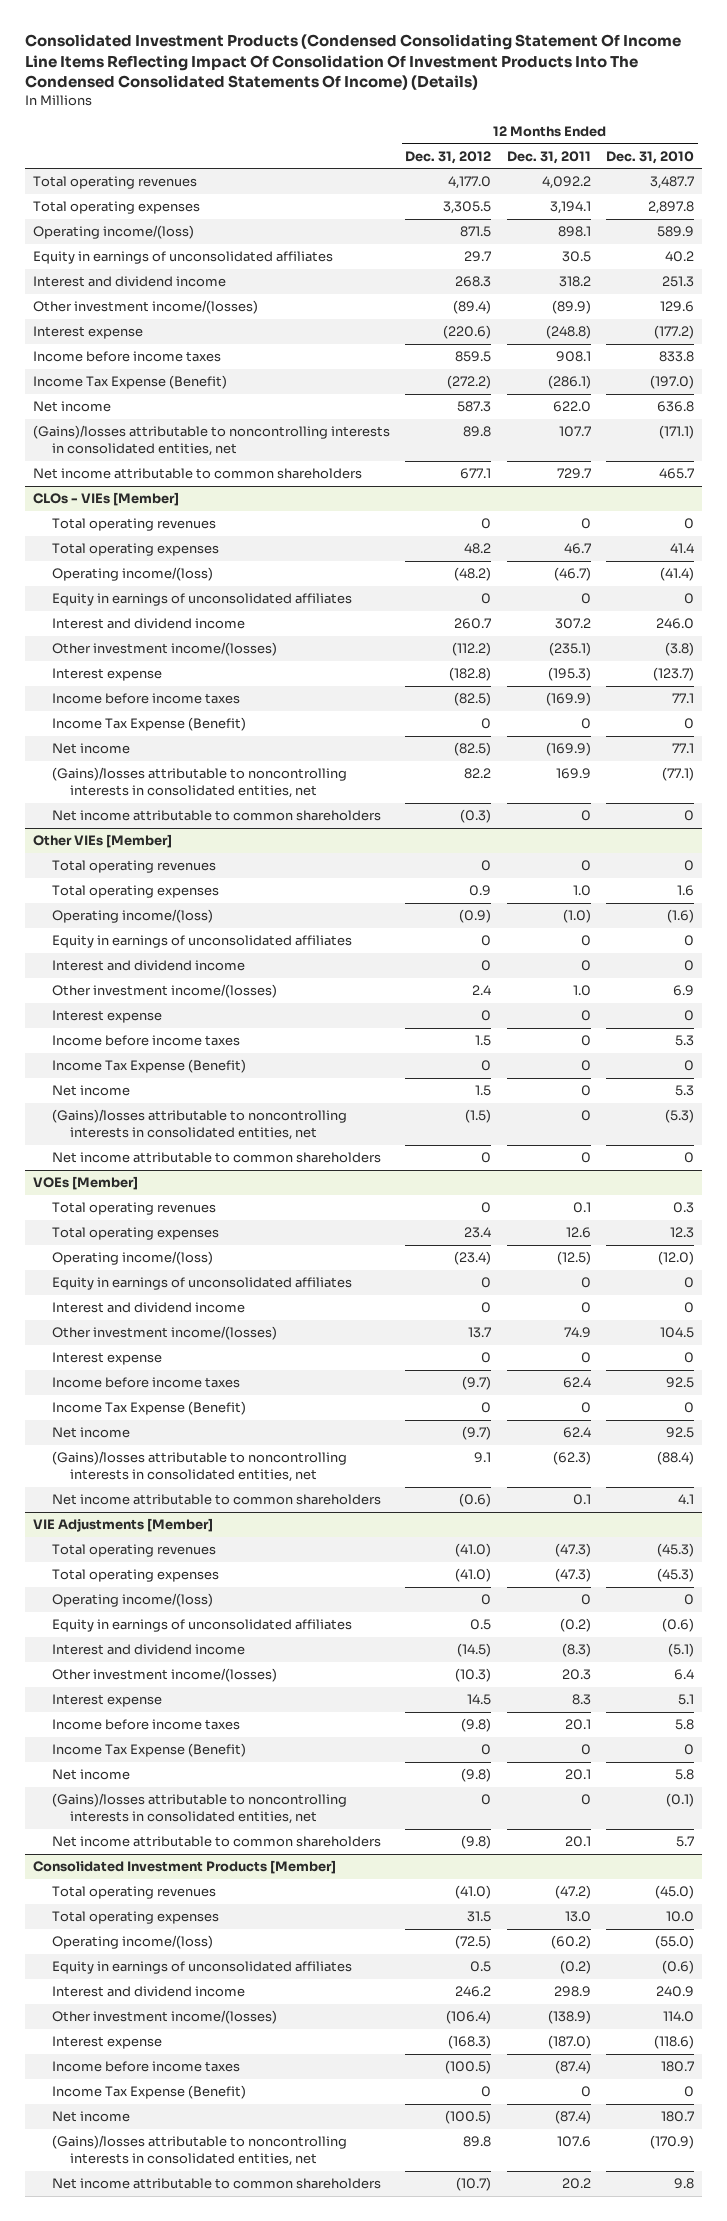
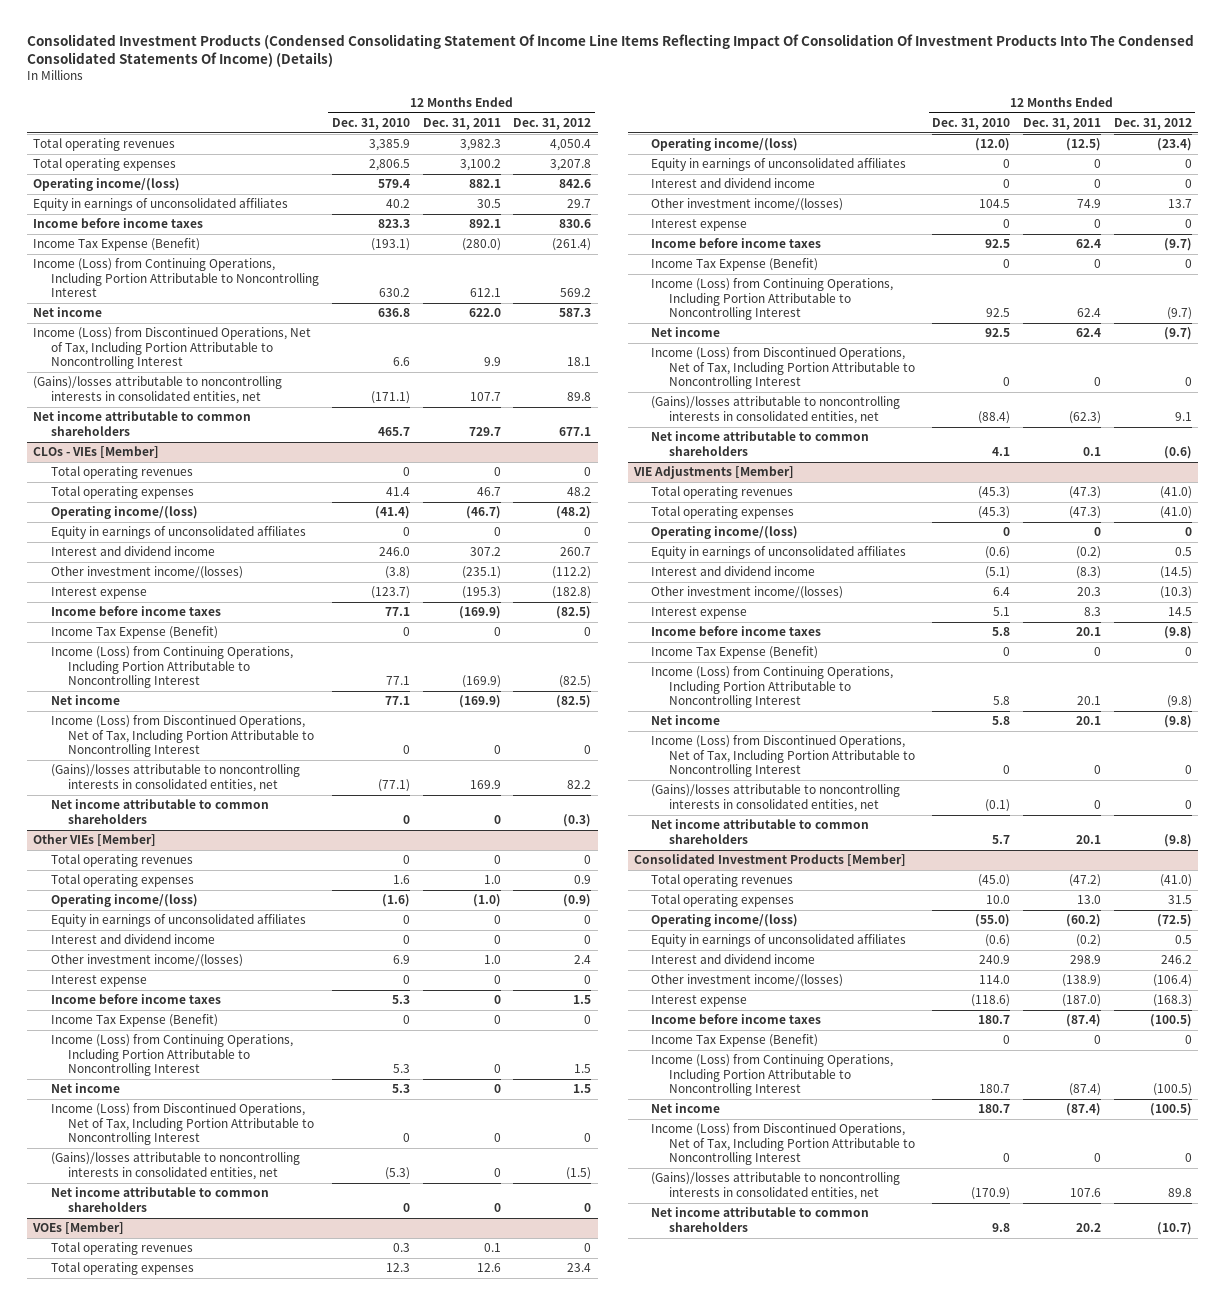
[448,176,492,190] 4,177.0 -> [550,139,592,152] 4,050.4
[541,176,591,190] 4,092.2 -> [459,139,501,152] 3,982.3
[649,176,694,190] 3,487.7 -> [368,139,410,152] 3,385.9
[443,201,492,215] 3,305.5 -> [550,159,592,172] 3,207.8
[549,201,591,215] 3,194.1 -> [459,159,501,172] 3,100.2
[647,201,694,215] 2,897.8 -> [368,159,410,172] 2,806.5
[460,226,492,238] 871.5 -> [559,179,592,189] 842.6
[557,226,591,238] 898.1 -> [468,179,501,189] 882.1
[656,226,694,238] 589.9 -> [377,179,410,189] 579.4
[33,276,227,288] Interest and dividend income -> none
[33,300,259,315] Other investment income/(losses) -> none
[33,326,144,340] Interest expense -> none
[455,351,492,363] 859.5 -> [559,219,592,229] 830.6
[555,351,591,363] 908.1 -> [468,219,501,229] 892.1
[658,351,694,363] 833.8 -> [377,219,410,229] 823.3
[447,375,492,390] (272.2) -> [552,238,592,252] (261.4)
[547,375,591,390] (286.1) -> [461,238,501,252] (280.0)
[649,375,694,390] (197.0) -> [370,238,410,252] (193.1)
none -> [33,258,319,298] Income (Loss) from Continuing Operations, Including Portion Attributable to Noncontrolling Interest
none -> [33,327,312,370] Income (Loss) from Discontinued Operations, Net of Tax, Including Portion Attributable to Noncontrolling Interest
none -> [50,646,293,689] Income (Loss) from Continuing Operations, Including Portion Attributable to Noncontrolling Interest
none -> [50,715,315,758] Income (Loss) from Discontinued Operations, Net of Tax, Including Portion Attributable to Noncontrolling Interest
none -> [50,1034,293,1077] Income (Loss) from Continuing Operations, Including Portion Attributable to Noncontrolling Interest
none -> [50,1103,315,1146] Income (Loss) from Discontinued Operations, Net of Tax, Including Portion Attributable to Noncontrolling Interest
none -> [651,278,894,321] Income (Loss) from Continuing Operations, Including Portion Attributable to Noncontrolling Interest
none -> [651,347,915,390] Income (Loss) from Discontinued Operations, Net of Tax, Including Portion Attributable to Noncontrolling Interest
none -> [651,666,894,709] Income (Loss) from Continuing Operations, Including Portion Attributable to Noncontrolling Interest
none -> [651,735,915,778] Income (Loss) from Discontinued Operations, Net of Tax, Including Portion Attributable to Noncontrolling Interest
none -> [651,1054,894,1097] Income (Loss) from Continuing Operations, Including Portion Attributable to Noncontrolling Interest
none -> [651,1123,915,1166] Income (Loss) from Discontinued Operations, Net of Tax, Including Portion Attributable to Noncontrolling Interest

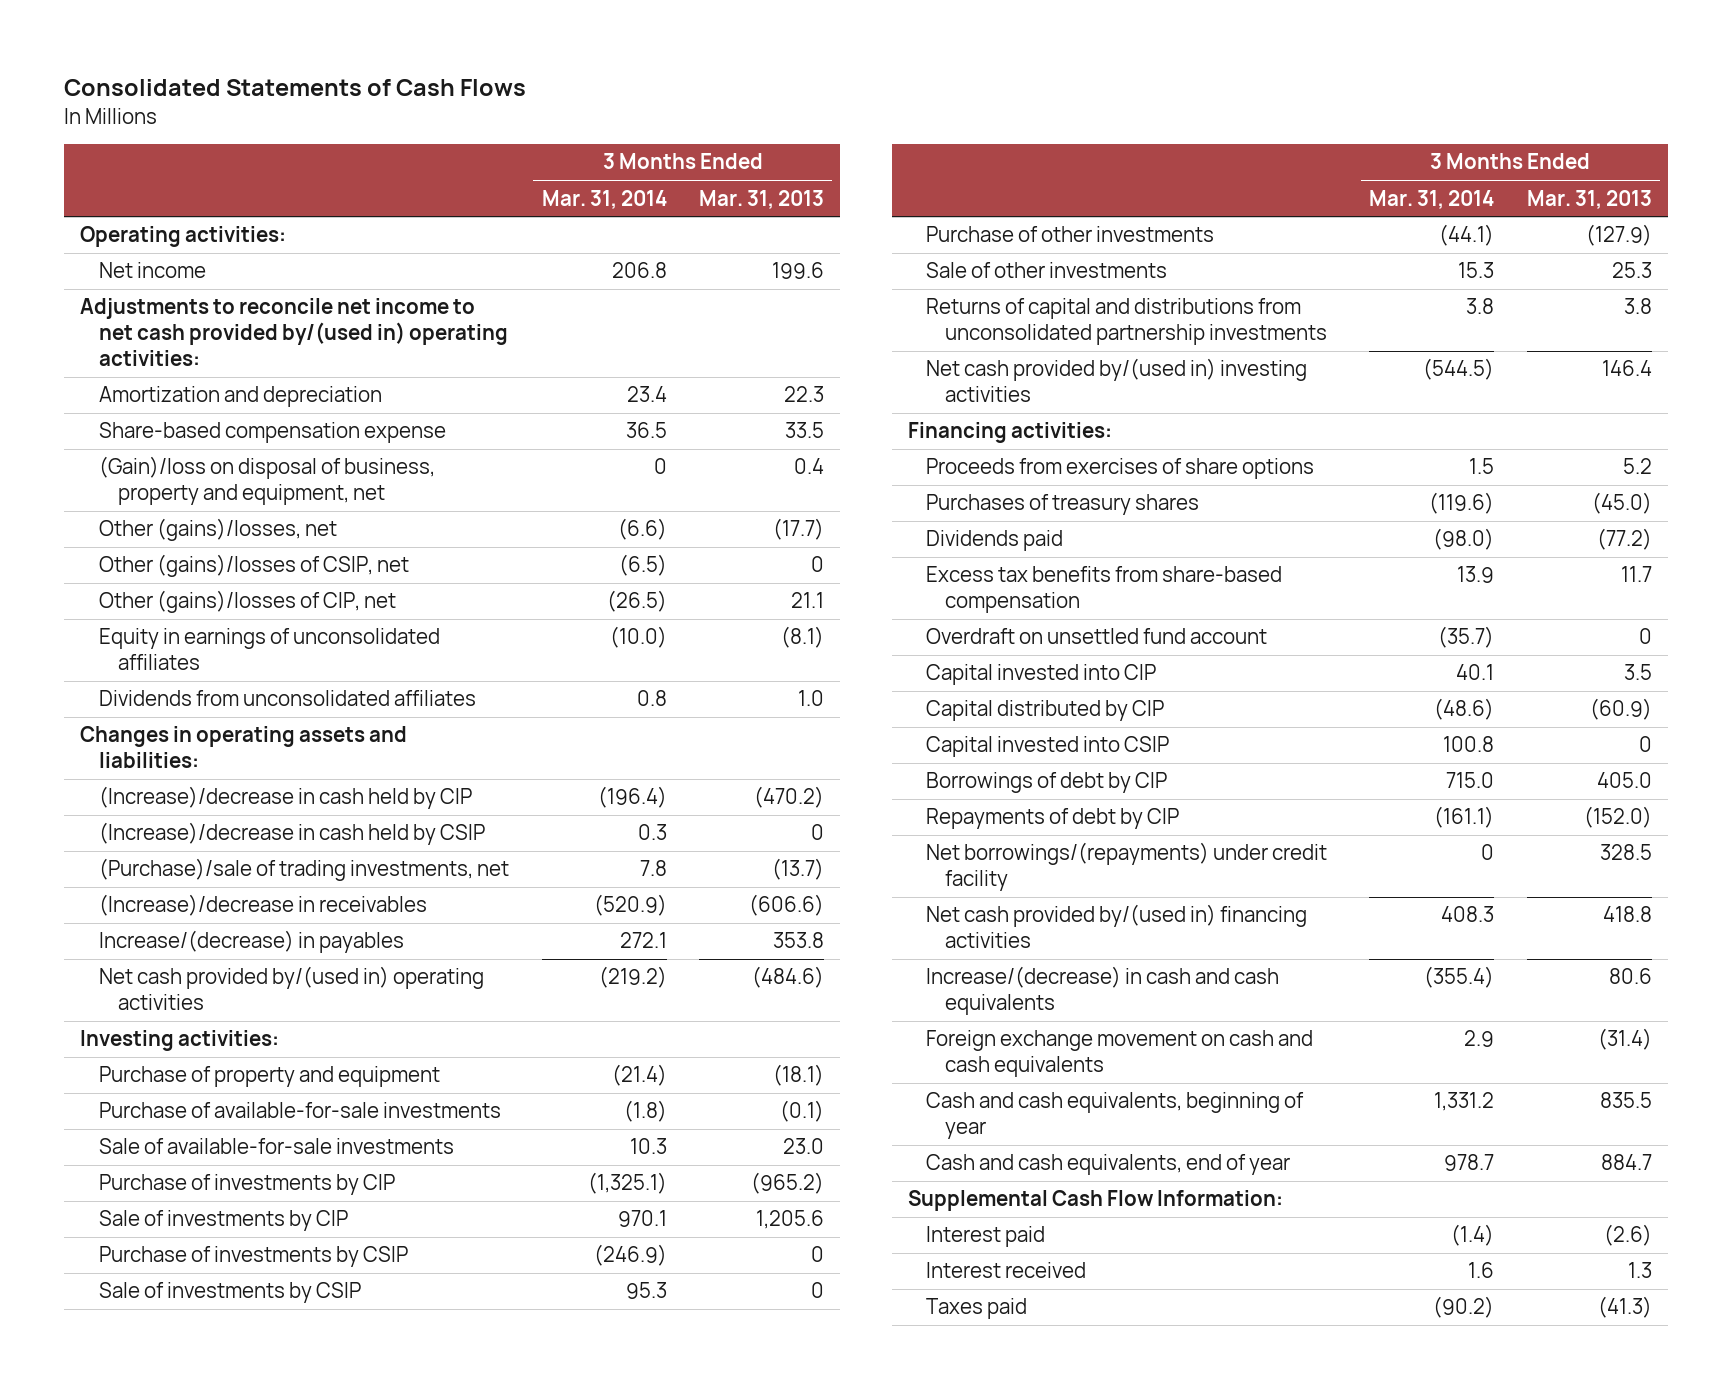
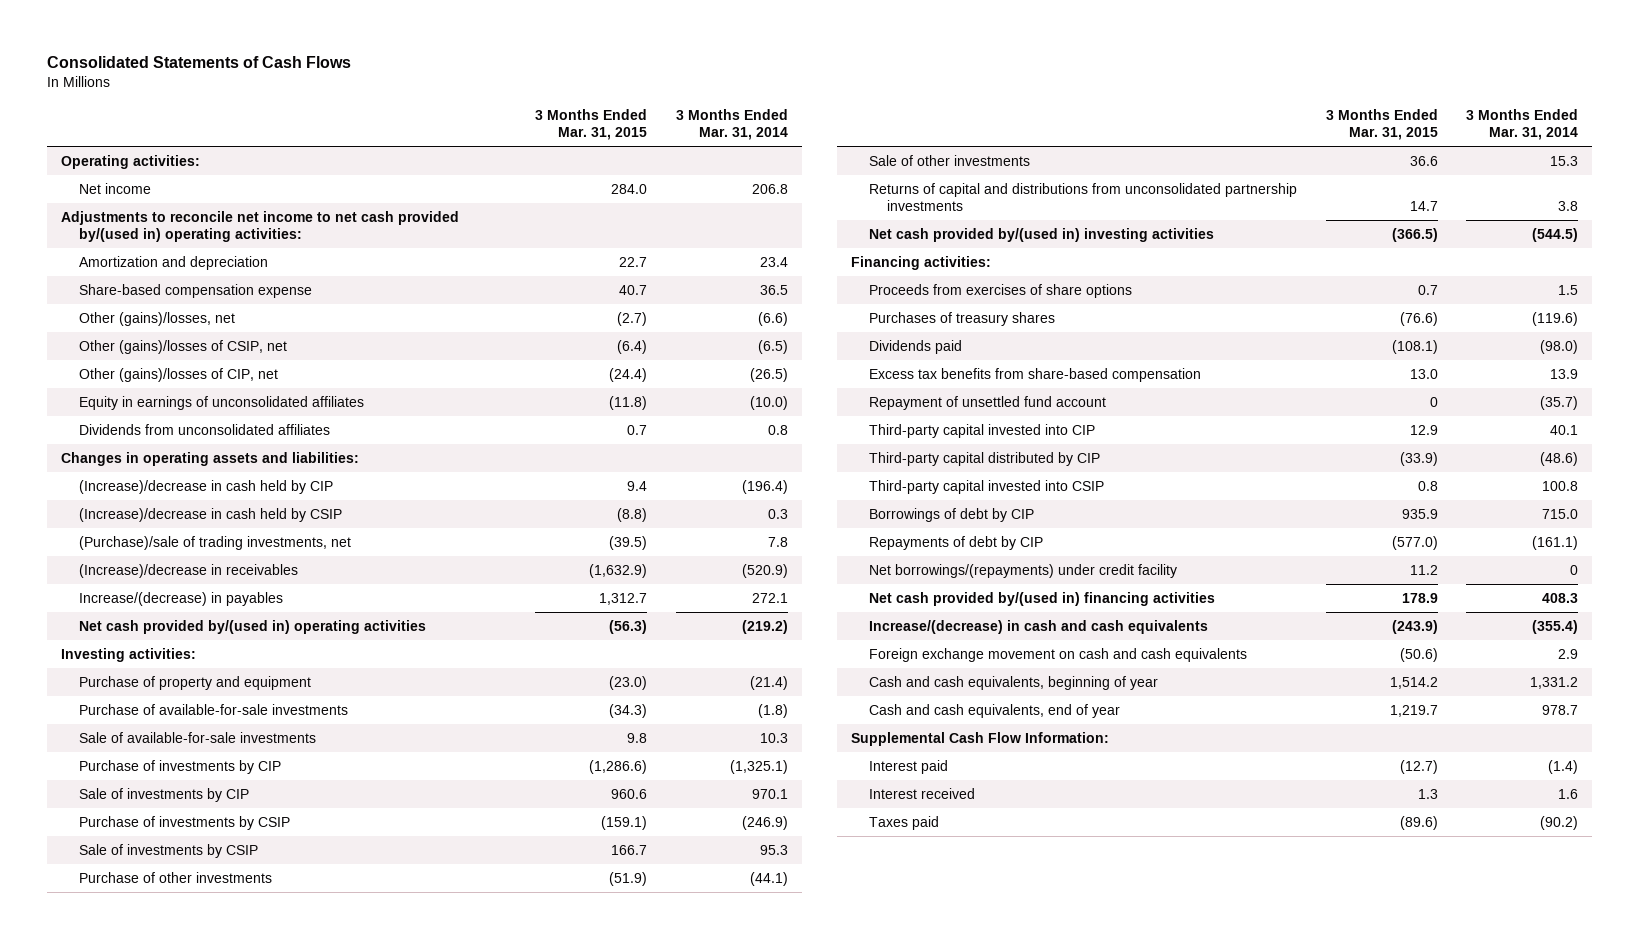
[699,189,825,209] Mar. 31, 2013 -> none
none -> [535,109,648,141] 3 Months Ended Mar. 31, 2015
[99,456,436,506] (Gain)/loss on disposal of business, property and equipment, net -> none
[926,628,1268,645] Overdraft on unsettled fund account -> [869,395,1107,410] Repayment of unsettled fund account
[926,664,1157,686] Capital invested into CIP -> [869,423,1096,438] Third-party capital invested into CIP
[926,700,1165,722] Capital distributed by CIP -> [869,451,1101,466] Third-party capital distributed by CIP
[926,736,1170,758] Capital invested into CSIP -> [869,479,1105,494] Third-party capital invested into CSIP

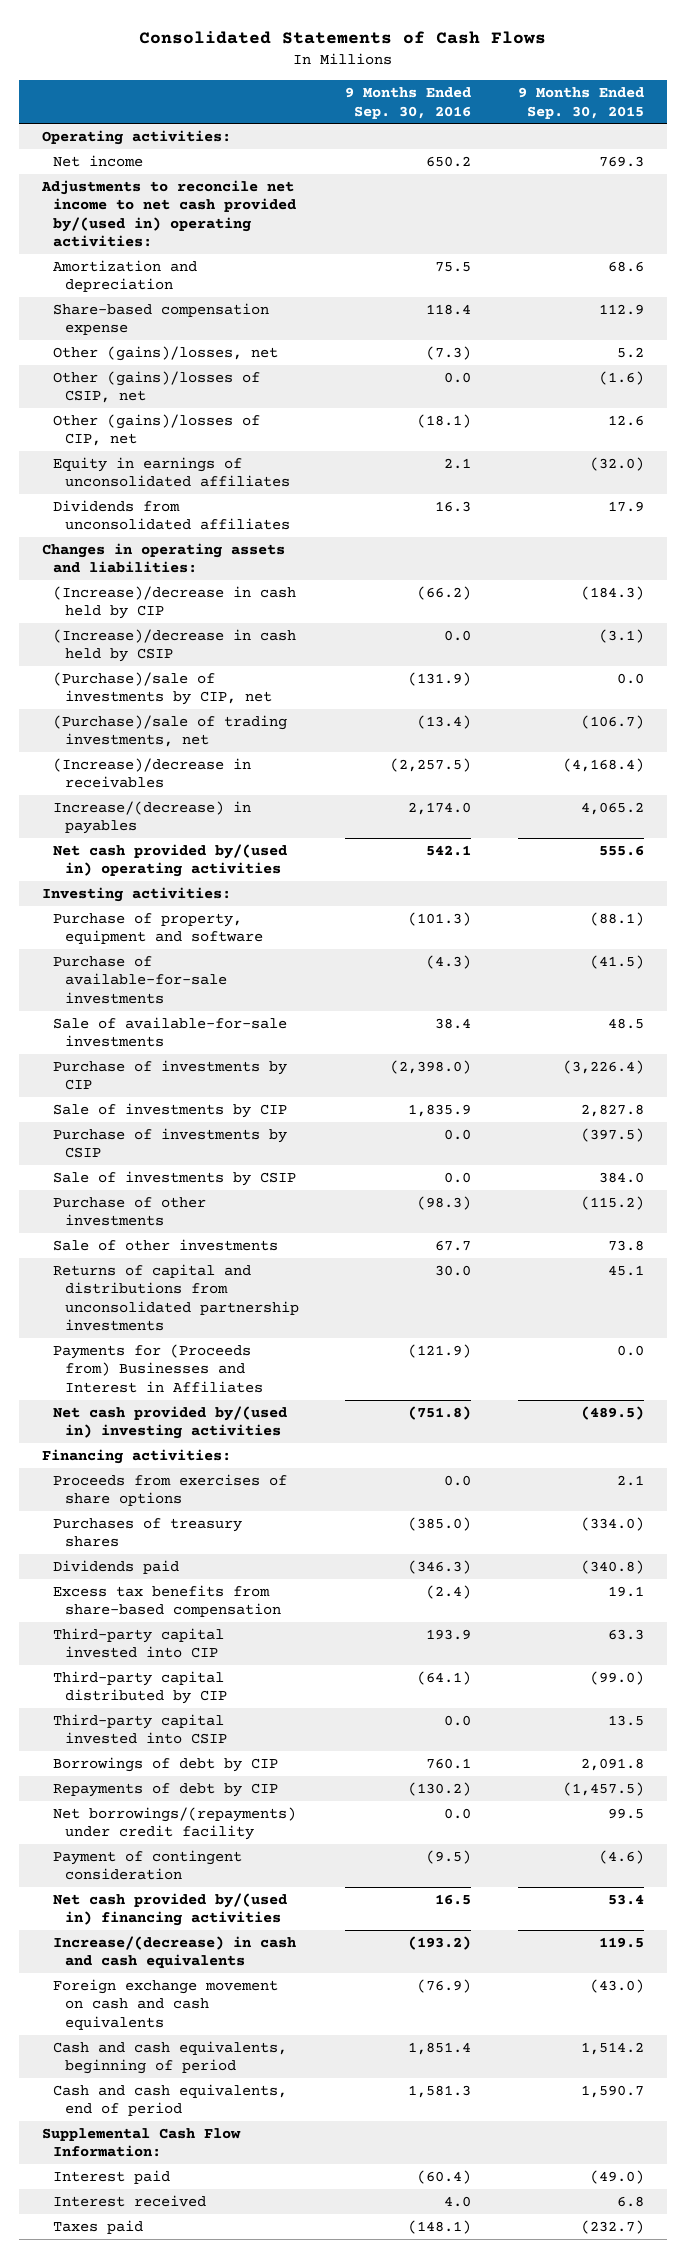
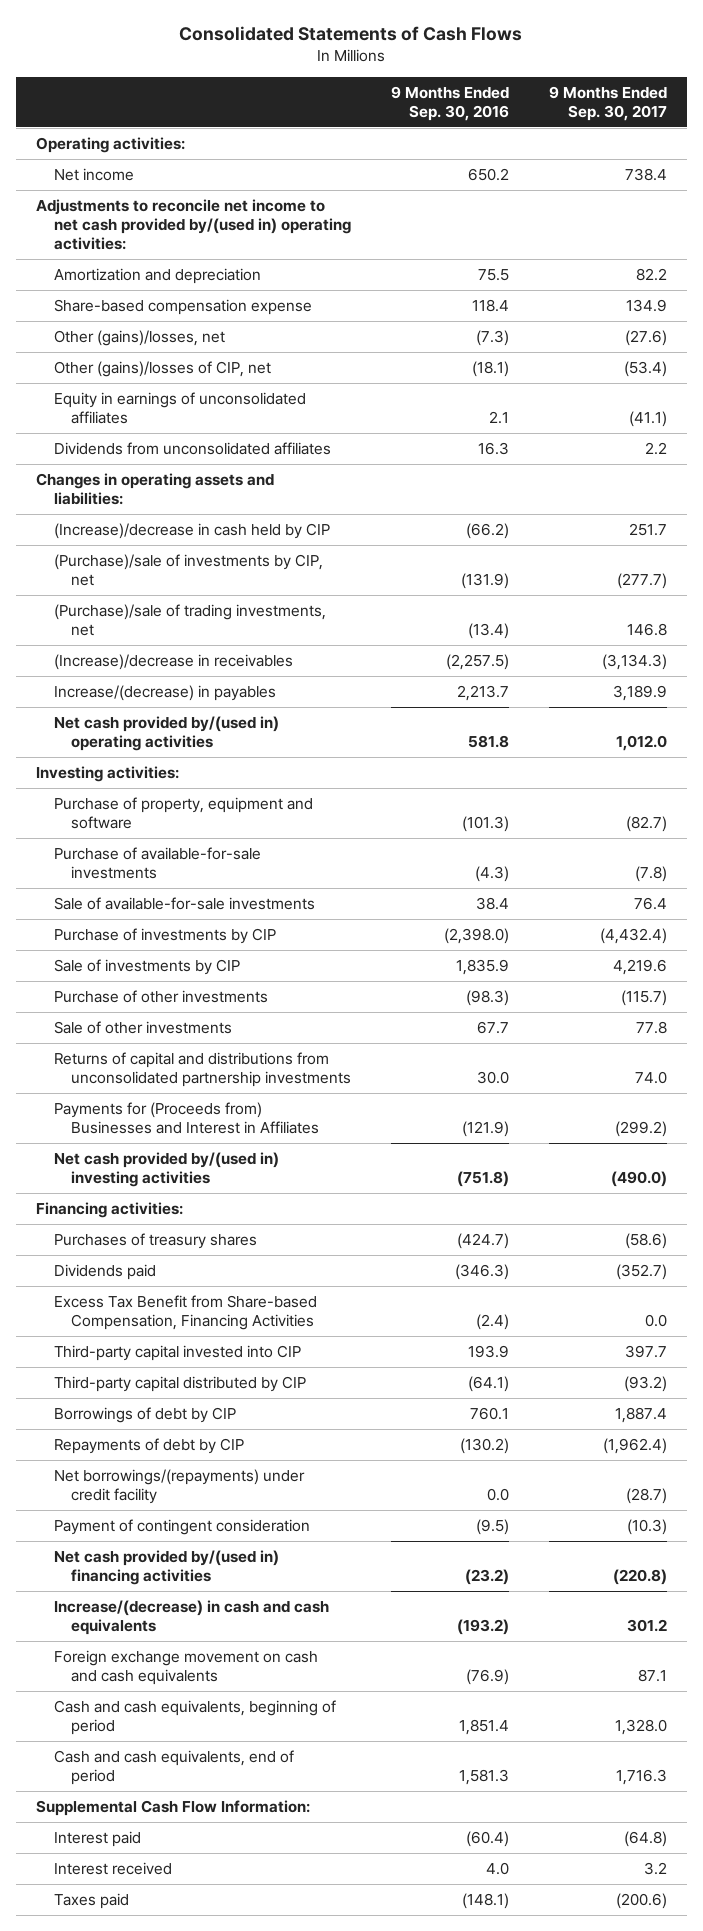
[518,87,645,119] 9 Months Ended Sep. 30, 2015 -> none
none -> [548,85,667,121] 9 Months Ended Sep. 30, 2017
[53,371,261,404] Other (gains)/losses of CSIP, net -> none
[53,629,297,663] (Increase)/decrease in cash held by CSIP -> none
[408,802,472,816] 2,174.0 -> [457,685,510,702] 2,213.7
[426,845,472,857] 542.1 -> [468,735,510,749] 581.8
[53,1128,288,1159] Purchase of investments by CSIP -> none
[53,1171,297,1187] Sale of investments by CSIP -> none
[53,1474,288,1507] Proceeds from exercises of share options -> none
[408,1517,472,1532] (385.0) -> [457,1233,510,1250] (424.7)
[53,1585,281,1618] Excess tax benefits from share-based compensation -> [53,1295,317,1331] Excess Tax Benefit from Share-based Compensation, Financing Activities
[53,1714,227,1745] Third-party capital invested into CSIP -> none
[435,1894,472,1906] 16.5 -> [465,1569,510,1586] (23.2)

